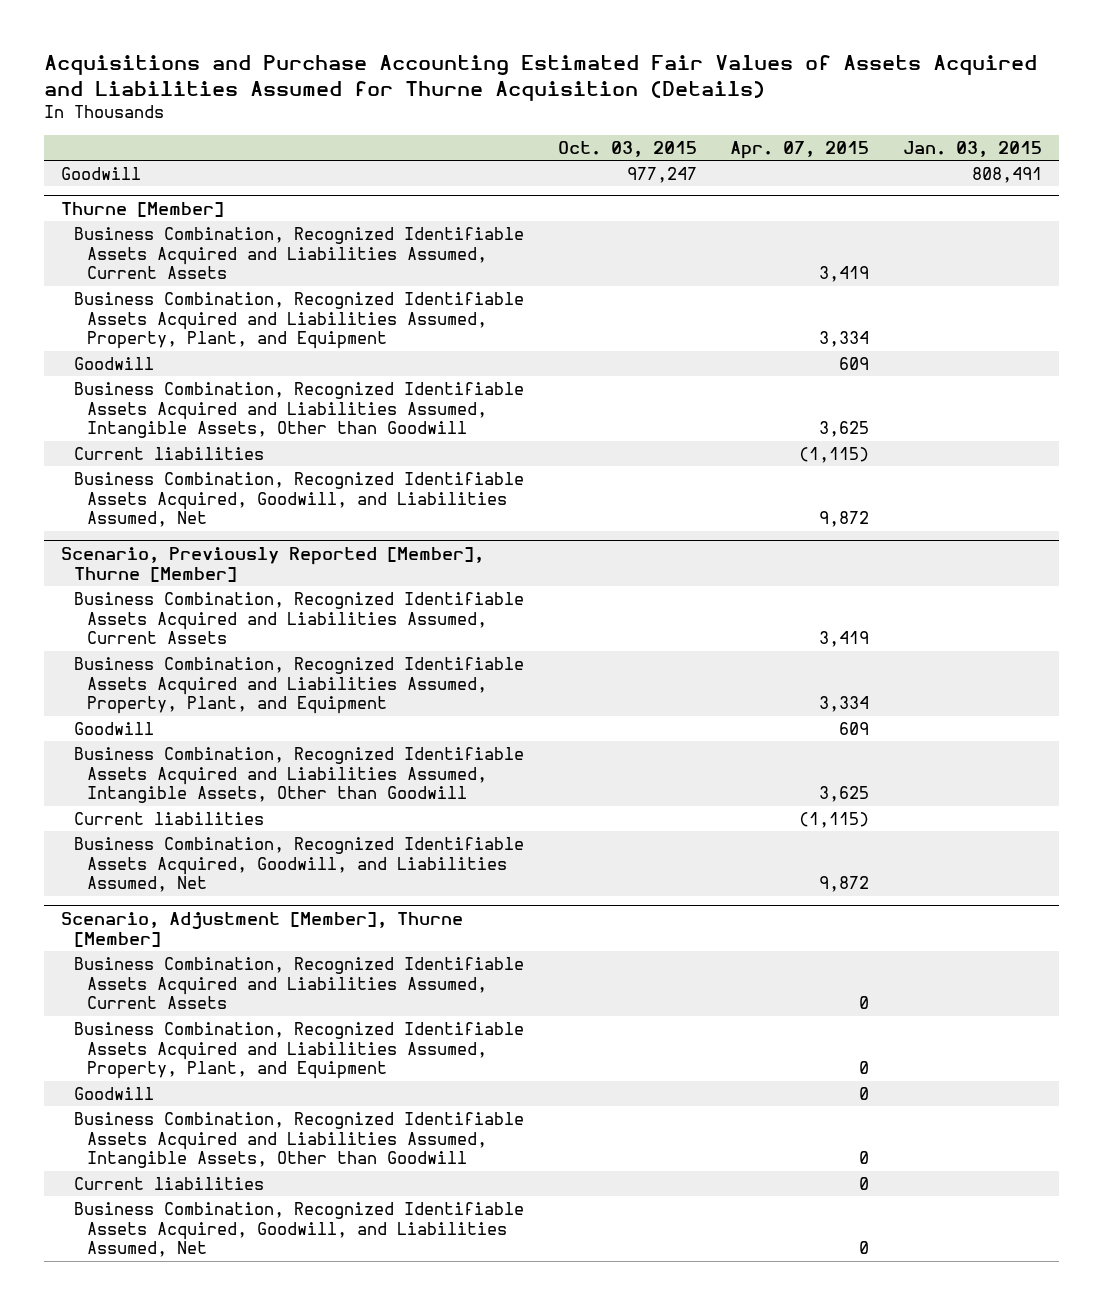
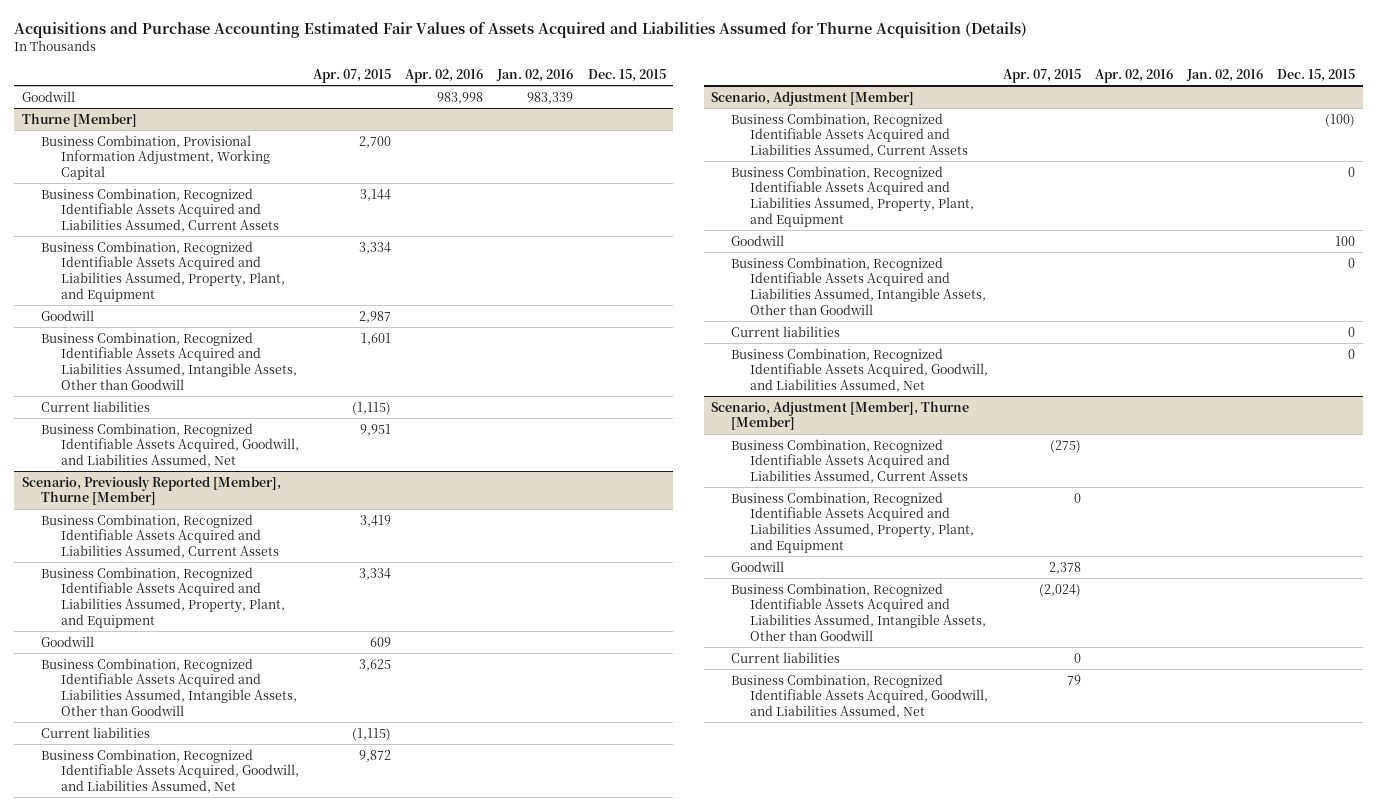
[557,140,697,157] Oct. 03, 2015 -> none
[902,140,1042,157] Jan. 03, 2015 -> none
none -> [405,68,484,83] Apr. 02, 2016
none -> [496,68,574,82] Jan. 02, 2016
none -> [587,68,666,82] Dec. 15, 2015
none -> [41,134,270,181] Business Combination, Provisional Information Adjustment, Working Capital
[819,266,870,283] 3,419 -> [359,188,391,201] 3,144
[839,356,870,370] 609 -> [358,310,391,323] 2,987
[819,421,870,438] 3,625 -> [360,332,391,345] 1,601
[819,511,870,528] 9,872 -> [359,423,391,436] 9,951
none -> [711,90,915,106] Scenario, Adjustment [Member]
none -> [730,112,969,158] Business Combination, Recognized Identifiable Assets Acquired and Liabilities Assumed, Current Assets
none -> [730,165,975,227] Business Combination, Recognized Identifiable Assets Acquired and Liabilities Assumed, Property, Plant, and Equipment
none -> [730,234,784,246] Goodwill
none -> [730,256,987,315] Business Combination, Recognized Identifiable Assets Acquired and Liabilities Assumed, Intangible Assets, Other than Goodwill
none -> [730,325,840,337] Current liabilities
none -> [730,347,989,393] Business Combination, Recognized Identifiable Assets Acquired, Goodwill, and Liabilities Assumed, Net
[859,996,870,1010] 0 -> [1049,439,1081,453] (275)
[859,1086,870,1100] 0 -> [1048,561,1081,574] 2,378
[859,1151,870,1165] 0 -> [1038,583,1081,597] (2,024)
[859,1241,870,1255] 0 -> [1066,674,1081,685] 79

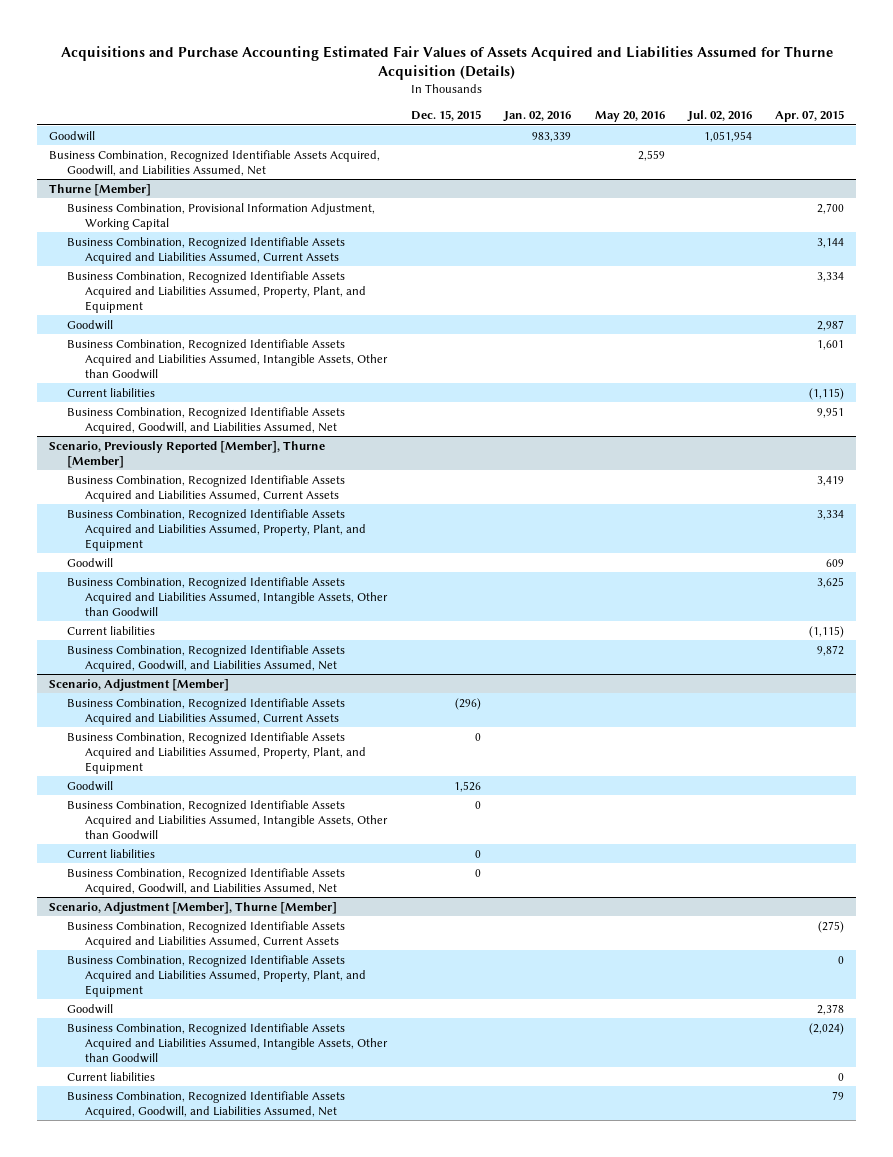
[405,68,484,83] Apr. 02, 2016 -> none
none -> [594,111,665,123] May 20, 2016
none -> [687,110,753,123] Jul. 02, 2016
none -> [48,149,380,176] Business Combination, Recognized Identifiable Assets Acquired, Goodwill, and Liabilities Assumed, Net
[1325,113,1356,127] (100) -> [454,697,481,710] (296)
[1335,235,1356,246] 100 -> [453,780,481,792] 1,526

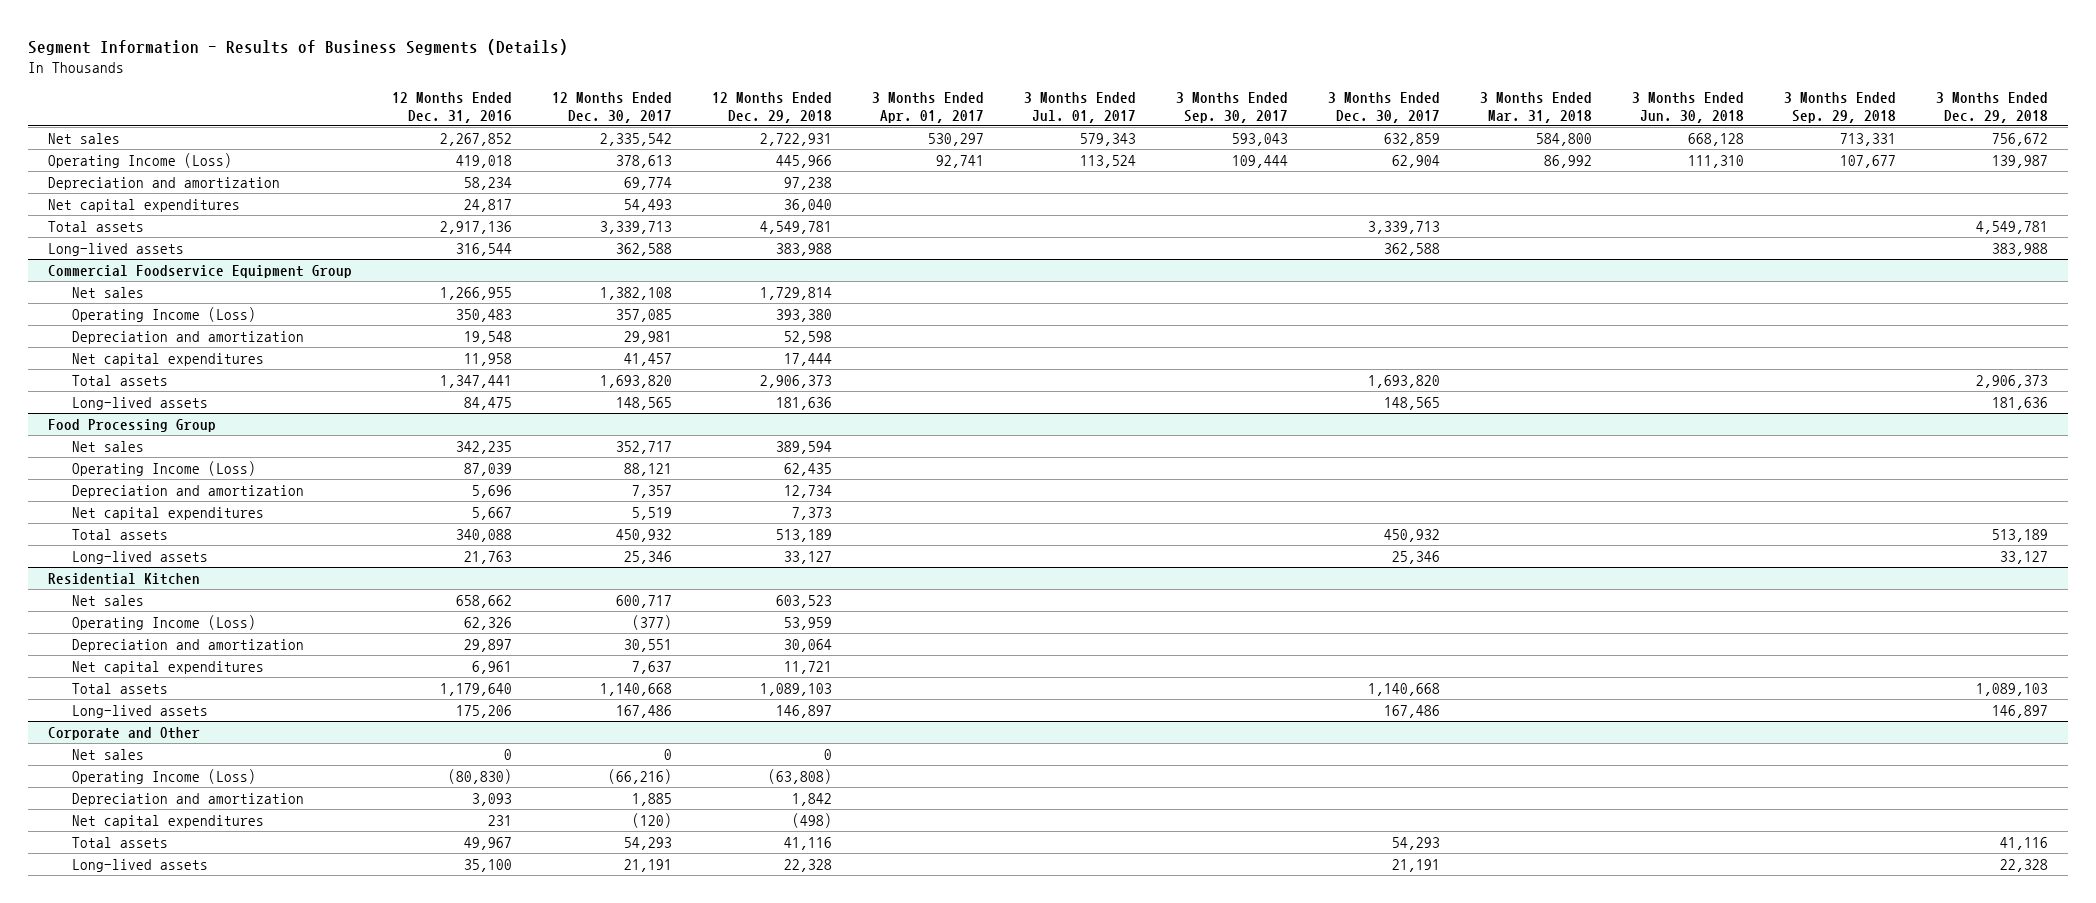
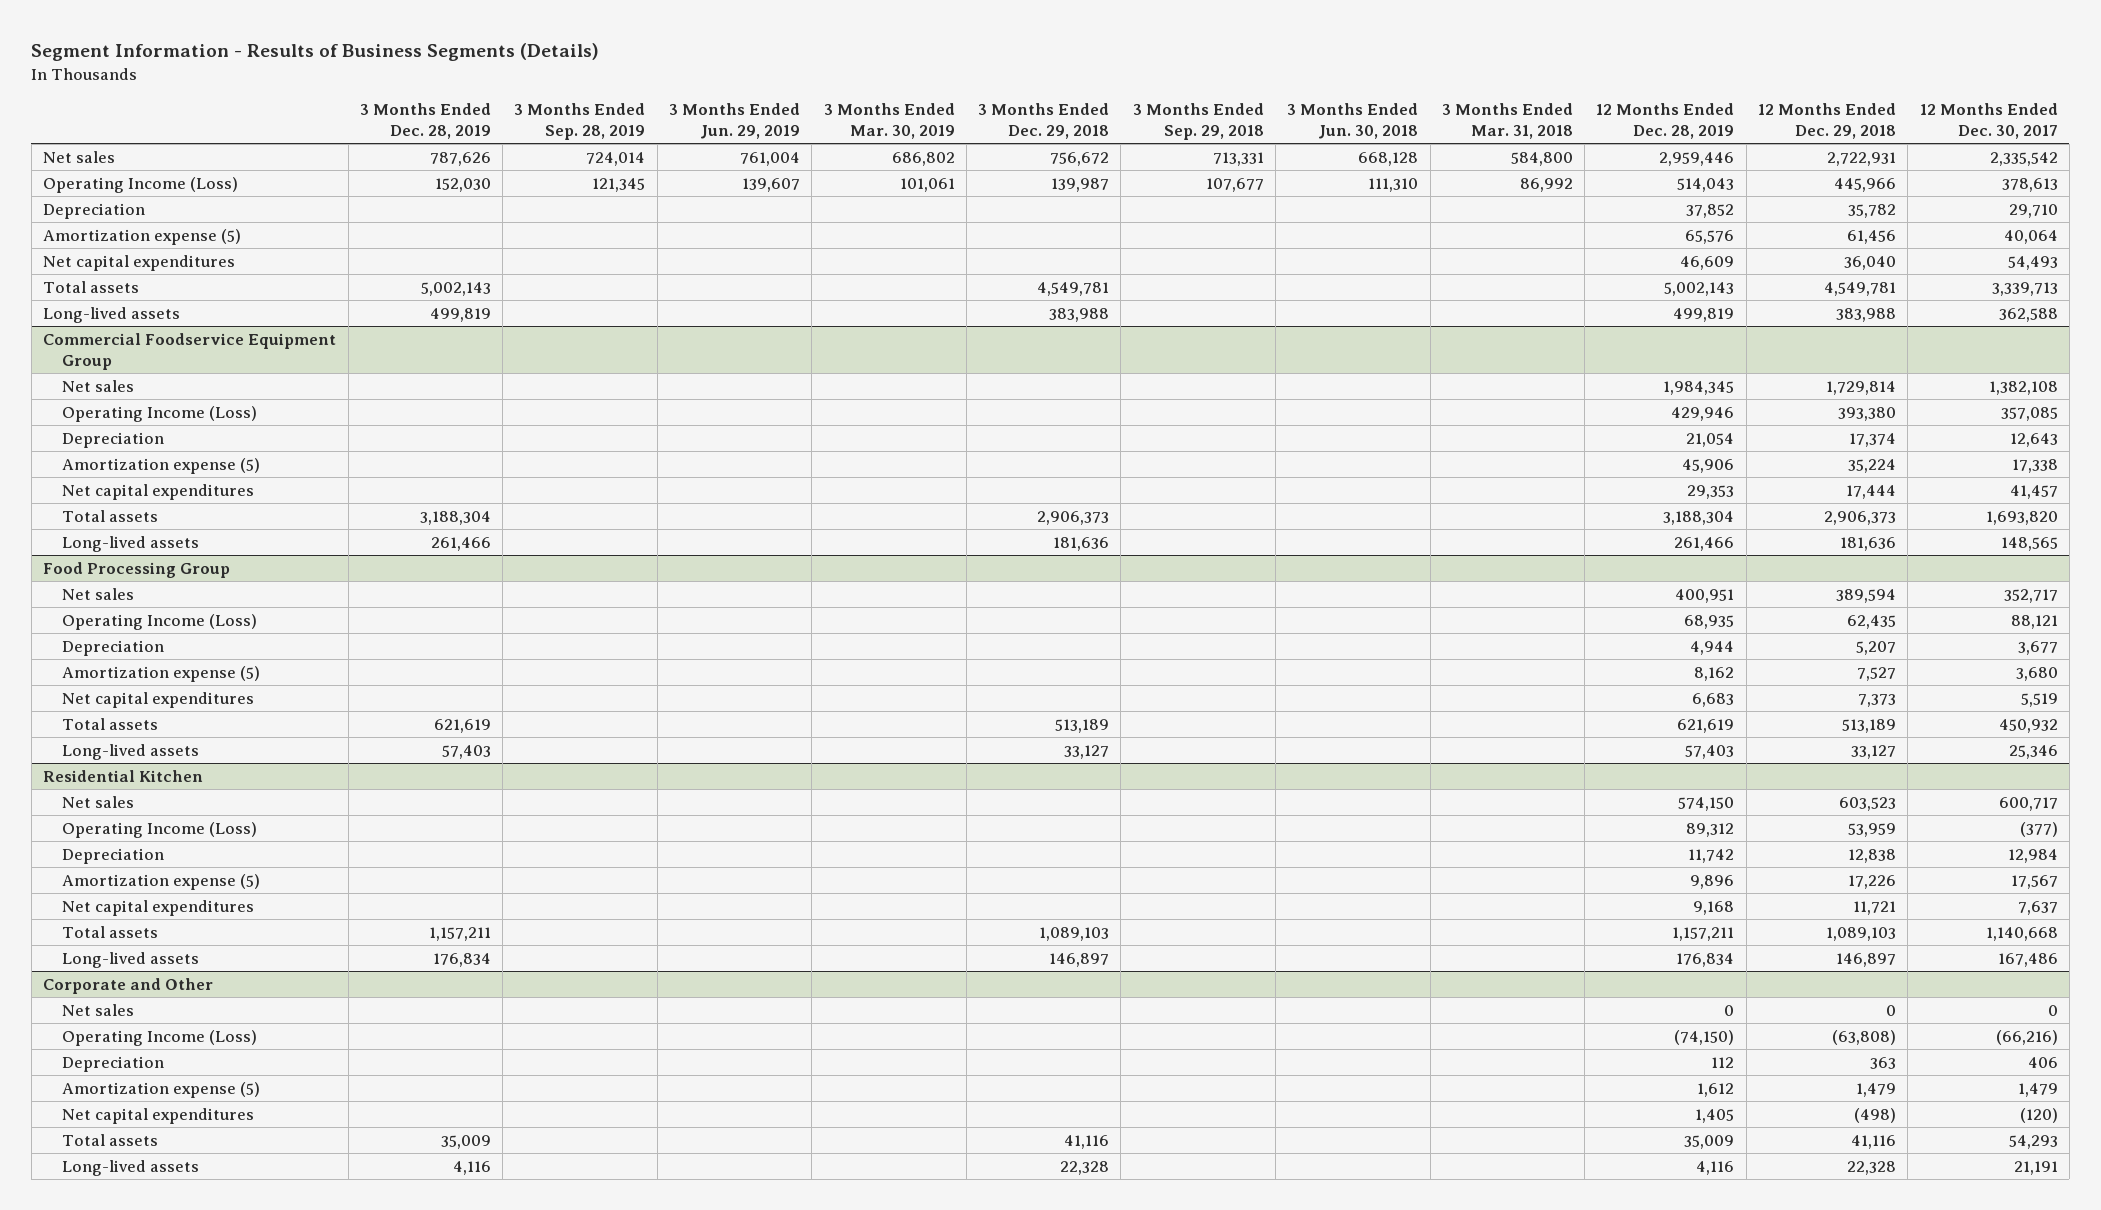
[392,92,513,123] 12 Months Ended Dec. 31, 2016 -> none
[872,92,985,123] 3 Months Ended Apr. 01, 2017 -> none
[1024,92,1137,123] 3 Months Ended Jul. 01, 2017 -> none
[1176,92,1289,123] 3 Months Ended Sep. 30, 2017 -> none
[1327,92,1440,123] 3 Months Ended Dec. 30, 2017 -> none
none -> [359,103,491,140] 3 Months Ended Dec. 28, 2019
none -> [514,103,646,141] 3 Months Ended Sep. 28, 2019
none -> [668,103,800,140] 3 Months Ended Jun. 29, 2019
none -> [823,103,955,140] 3 Months Ended Mar. 30, 2019
none -> [1596,103,1735,140] 12 Months Ended Dec. 28, 2019
[48,176,281,190] Depreciation and amortization -> none
none -> [43,202,146,219] Depreciation
none -> [43,228,242,245] Amortization expense (5)
[71,330,304,344] Depreciation and amortization -> none
none -> [61,431,164,448] Depreciation
none -> [61,457,260,474] Amortization expense (5)
[71,484,304,498] Depreciation and amortization -> none
none -> [61,639,164,656] Depreciation
none -> [61,665,260,682] Amortization expense (5)
[71,638,304,652] Depreciation and amortization -> none
none -> [61,847,164,864] Depreciation
none -> [61,873,260,890] Amortization expense (5)
[71,792,304,806] Depreciation and amortization -> none
none -> [61,1055,164,1072] Depreciation
none -> [61,1081,260,1098] Amortization expense (5)

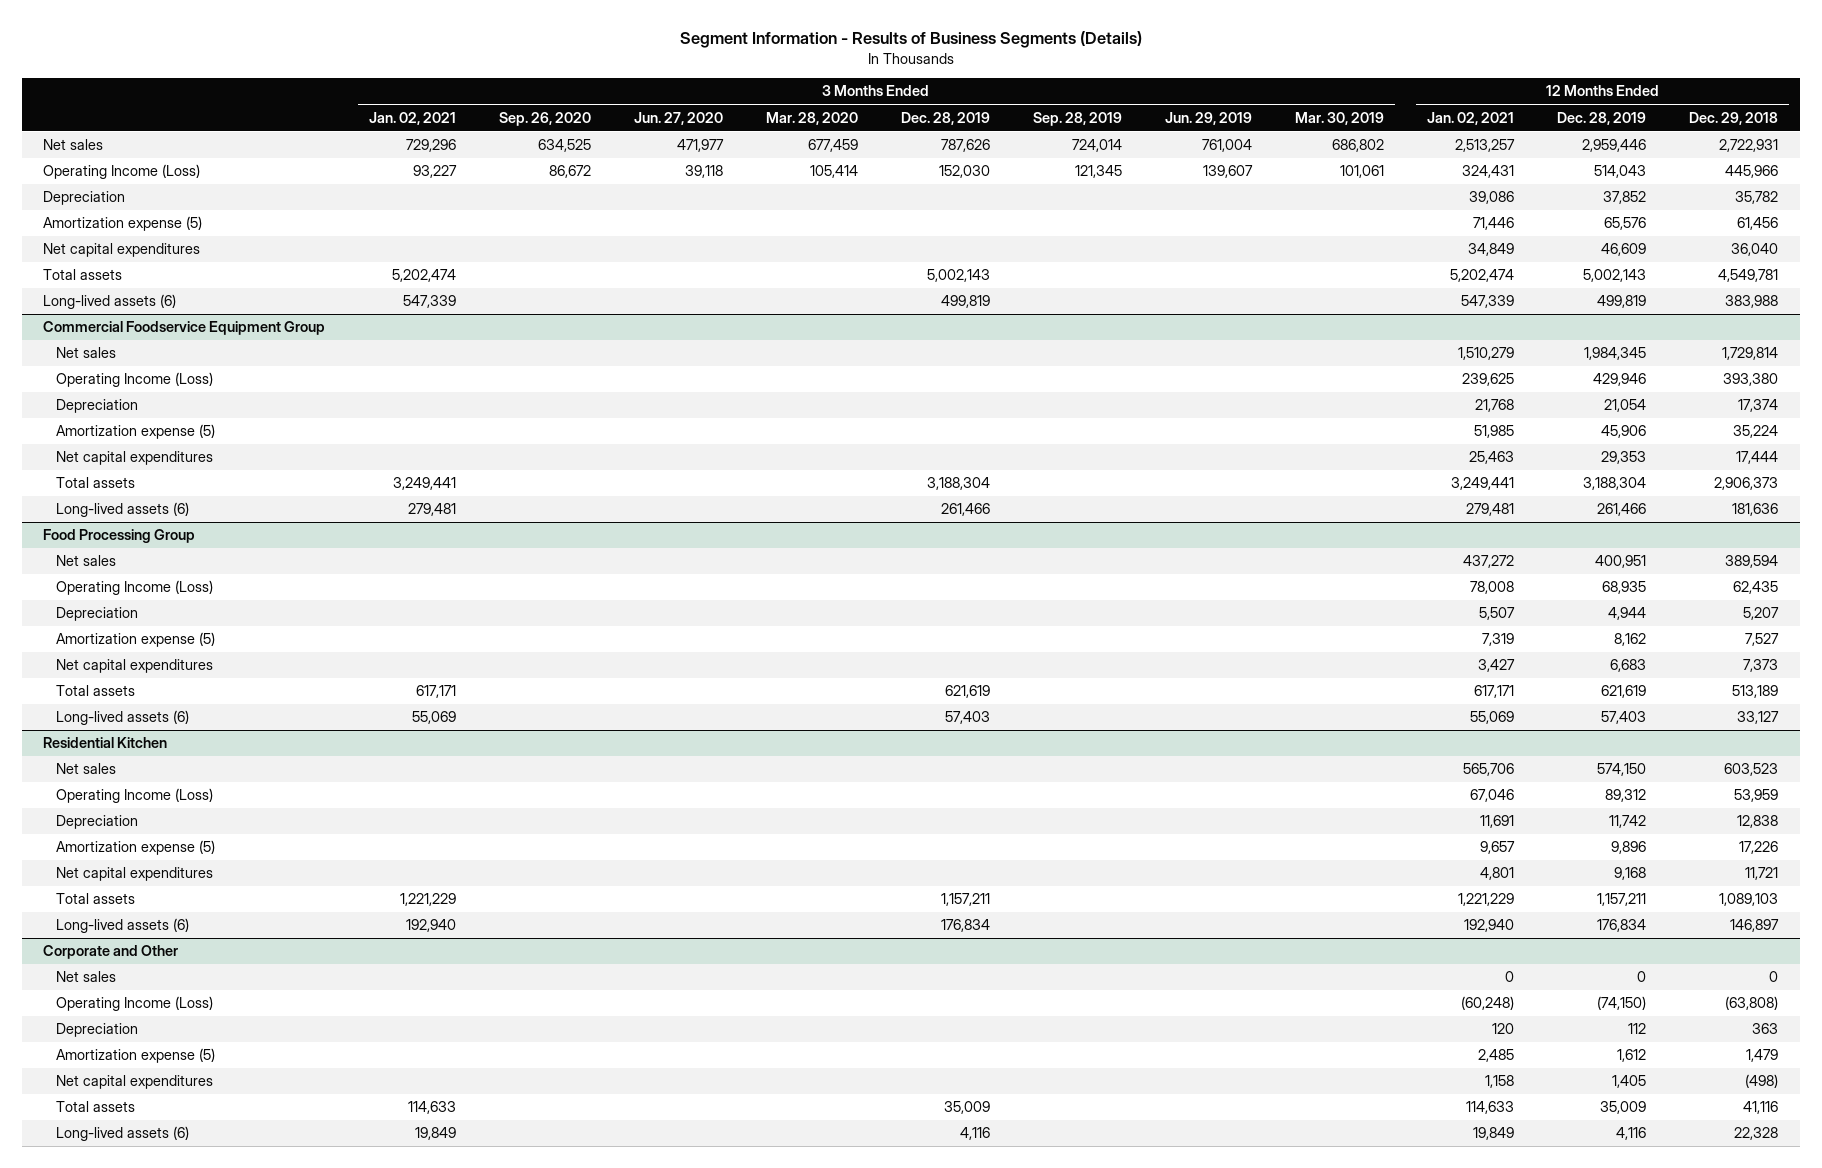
[978,103,1110,140] 3 Months Ended Dec. 29, 2018 -> none
[1132,103,1264,141] 3 Months Ended Sep. 29, 2018 -> none
[1287,103,1419,140] 3 Months Ended Jun. 30, 2018 -> none
[1441,103,1573,140] 3 Months Ended Mar. 31, 2018 -> none
[1919,103,2058,140] 12 Months Ended Dec. 30, 2017 -> none
none -> [368,111,456,125] Jan. 02, 2021
none -> [498,111,591,126] Sep. 26, 2020
none -> [633,111,723,125] Jun. 27, 2020
none -> [765,111,858,125] Mar. 28, 2020
none -> [1427,111,1515,125] Jan. 02, 2021
[43,306,181,323] Long-lived assets -> [43,294,177,310] Long-lived assets (6)
[61,535,199,552] Long-lived assets -> [56,502,190,518] Long-lived assets (6)
[61,743,199,760] Long-lived assets -> [56,710,190,726] Long-lived assets (6)
[61,951,199,968] Long-lived assets -> [56,918,190,934] Long-lived assets (6)
[61,1159,199,1176] Long-lived assets -> [56,1126,190,1142] Long-lived assets (6)

